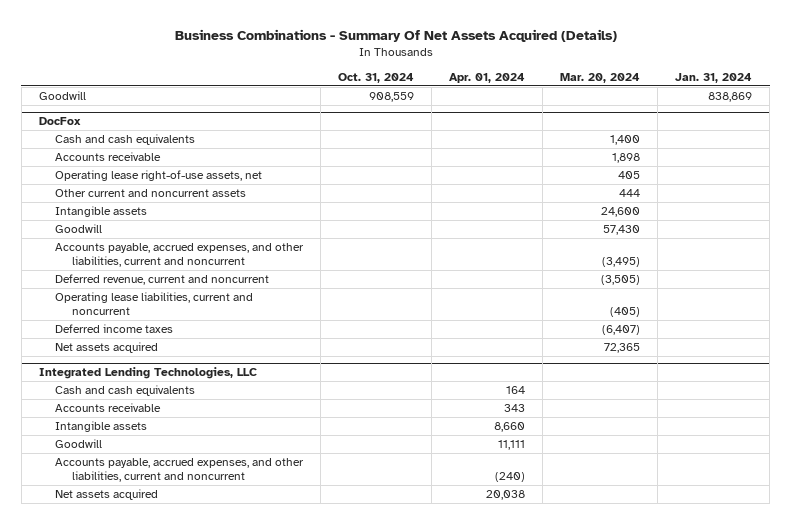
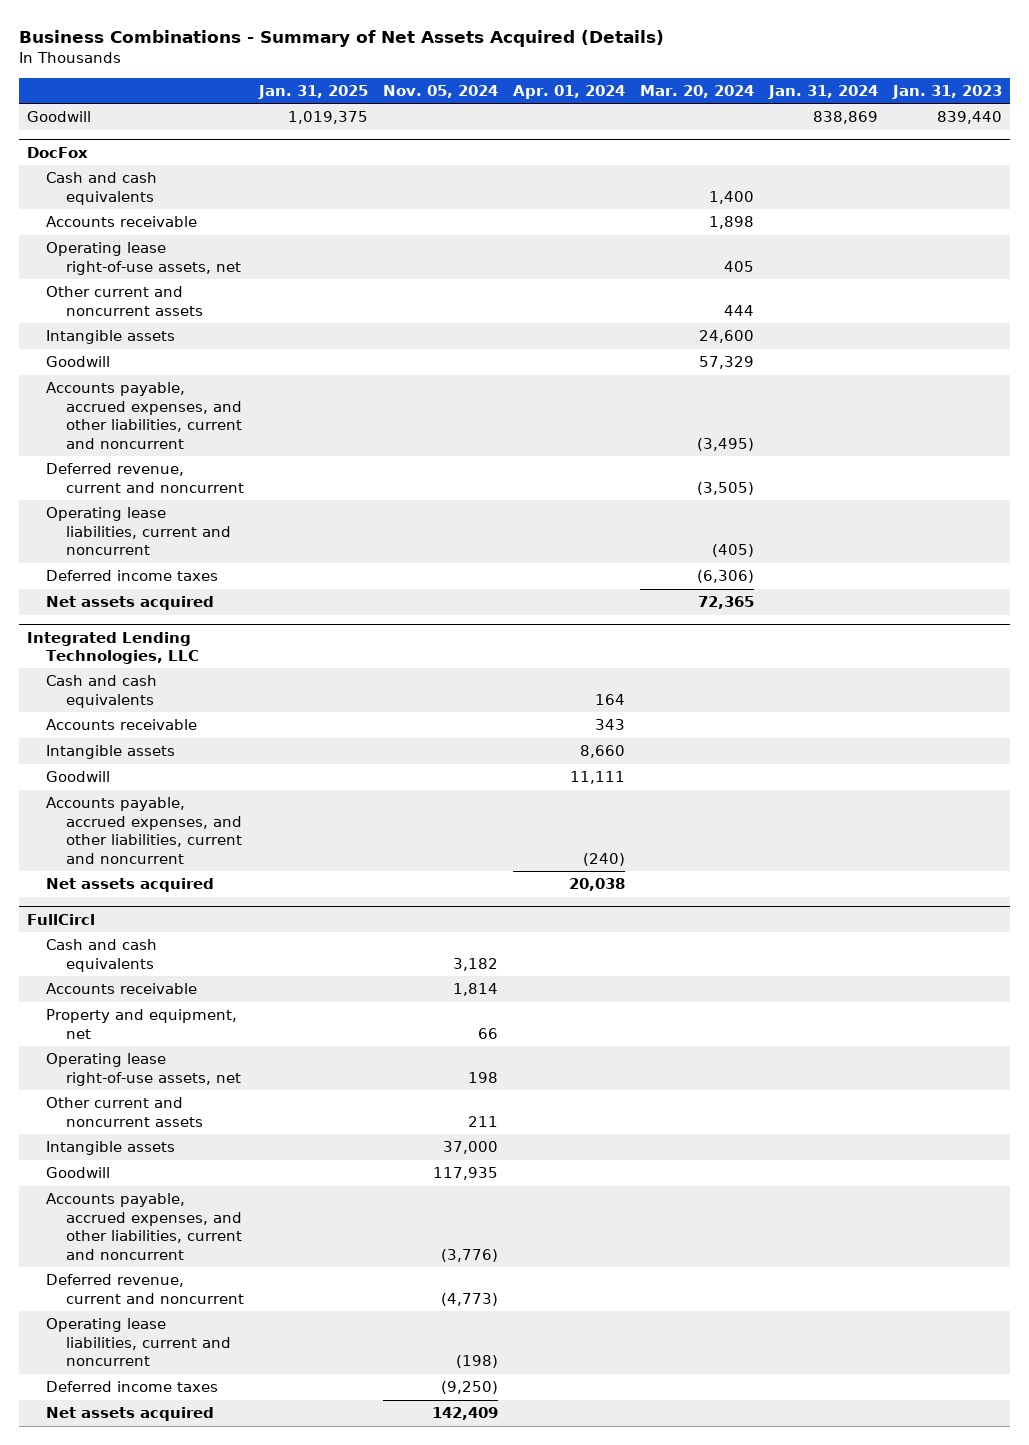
[174,28,617,42] Business Combinations - Summary Of Net Assets Acquired (Details) -> [19,29,665,47] Business Combinations - Summary of Net Assets Acquired (Details)
[338,72,415,83] Oct. 31, 2024 -> none
none -> [257,84,368,99] Jan. 31, 2025
none -> [382,84,498,98] Nov. 05, 2024
none -> [892,84,1003,99] Jan. 31, 2023
[603,225,641,236] 57,430 -> [699,356,755,370] 57,329
[602,325,641,336] (6,407) -> [697,570,755,584] (6,306)
none -> [27,913,96,925] FullCircl
none -> [46,939,158,972] Cash and cash equivalents
none -> [46,983,198,995] Accounts receivable
none -> [46,1009,238,1039] Property and equipment, net
none -> [46,1053,241,1086] Operating lease right-of-use assets, net
none -> [46,1097,203,1127] Other current and noncurrent assets
none -> [46,1141,176,1156] Intangible assets
none -> [46,1167,111,1179] Goodwill
none -> [46,1193,242,1260] Accounts payable, accrued expenses, and other liabilities, current and noncurrent
none -> [46,1274,244,1304] Deferred revenue, current and noncurrent
none -> [46,1318,231,1367] Operating lease liabilities, current and noncurrent
none -> [46,1381,219,1393] Deferred income taxes
none -> [46,1407,215,1422] Net assets acquired

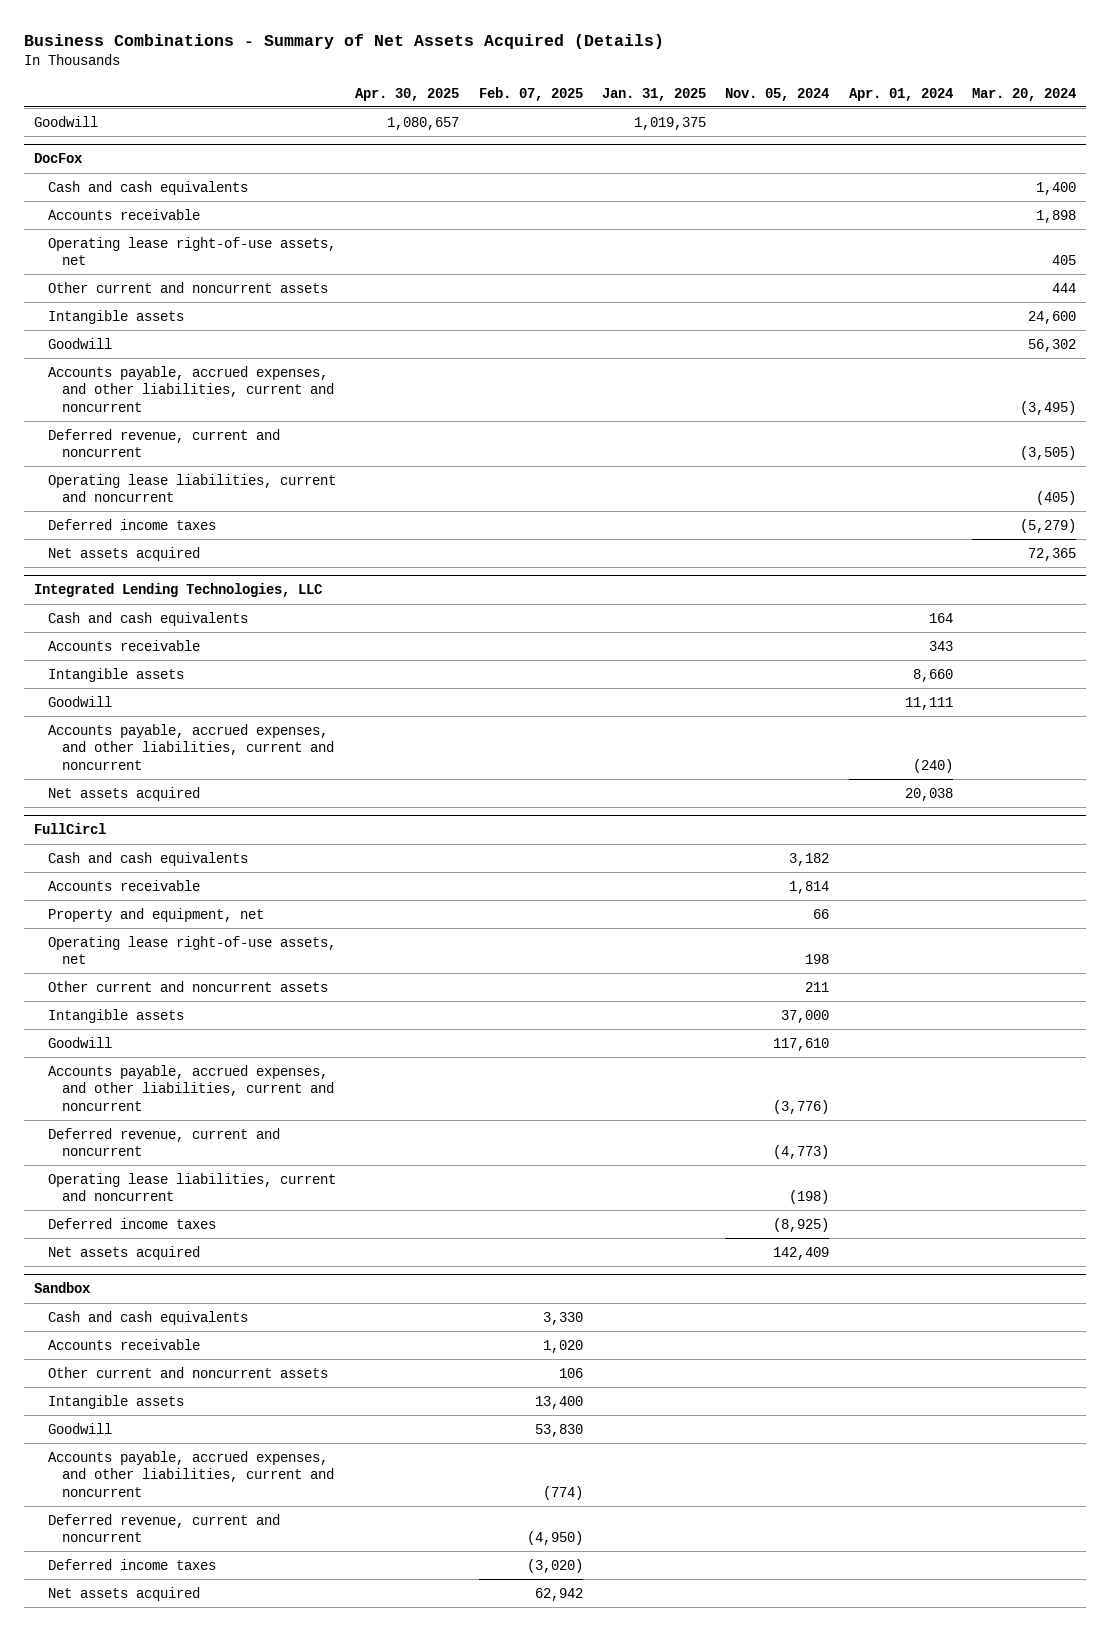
[768,84,879,99] Jan. 31, 2024 -> none
[892,84,1003,99] Jan. 31, 2023 -> none
none -> [355,87,460,101] Apr. 30, 2025
none -> [478,86,583,101] Feb. 07, 2025
[699,356,755,370] 57,329 -> [1028,338,1077,352] 56,302
[697,570,755,584] (6,306) -> [1020,518,1077,533] (5,279)
[432,1167,498,1181] 117,935 -> [773,1037,830,1051] 117,610
[440,1381,498,1395] (9,250) -> [773,1217,830,1232] (8,925)
none -> [33,1282,91,1294] Sandbox
none -> [47,1310,248,1325] Cash and cash equivalents
none -> [47,1338,200,1350] Accounts receivable
none -> [47,1366,328,1378] Other current and noncurrent assets
none -> [47,1394,184,1409] Intangible assets
none -> [47,1422,112,1434] Goodwill
none -> [47,1450,335,1497] Accounts payable, accrued expenses, and other liabilities, current and noncurrent
none -> [47,1513,280,1543] Deferred revenue, current and noncurrent
none -> [47,1558,216,1570] Deferred income taxes
none -> [47,1586,200,1601] Net assets acquired

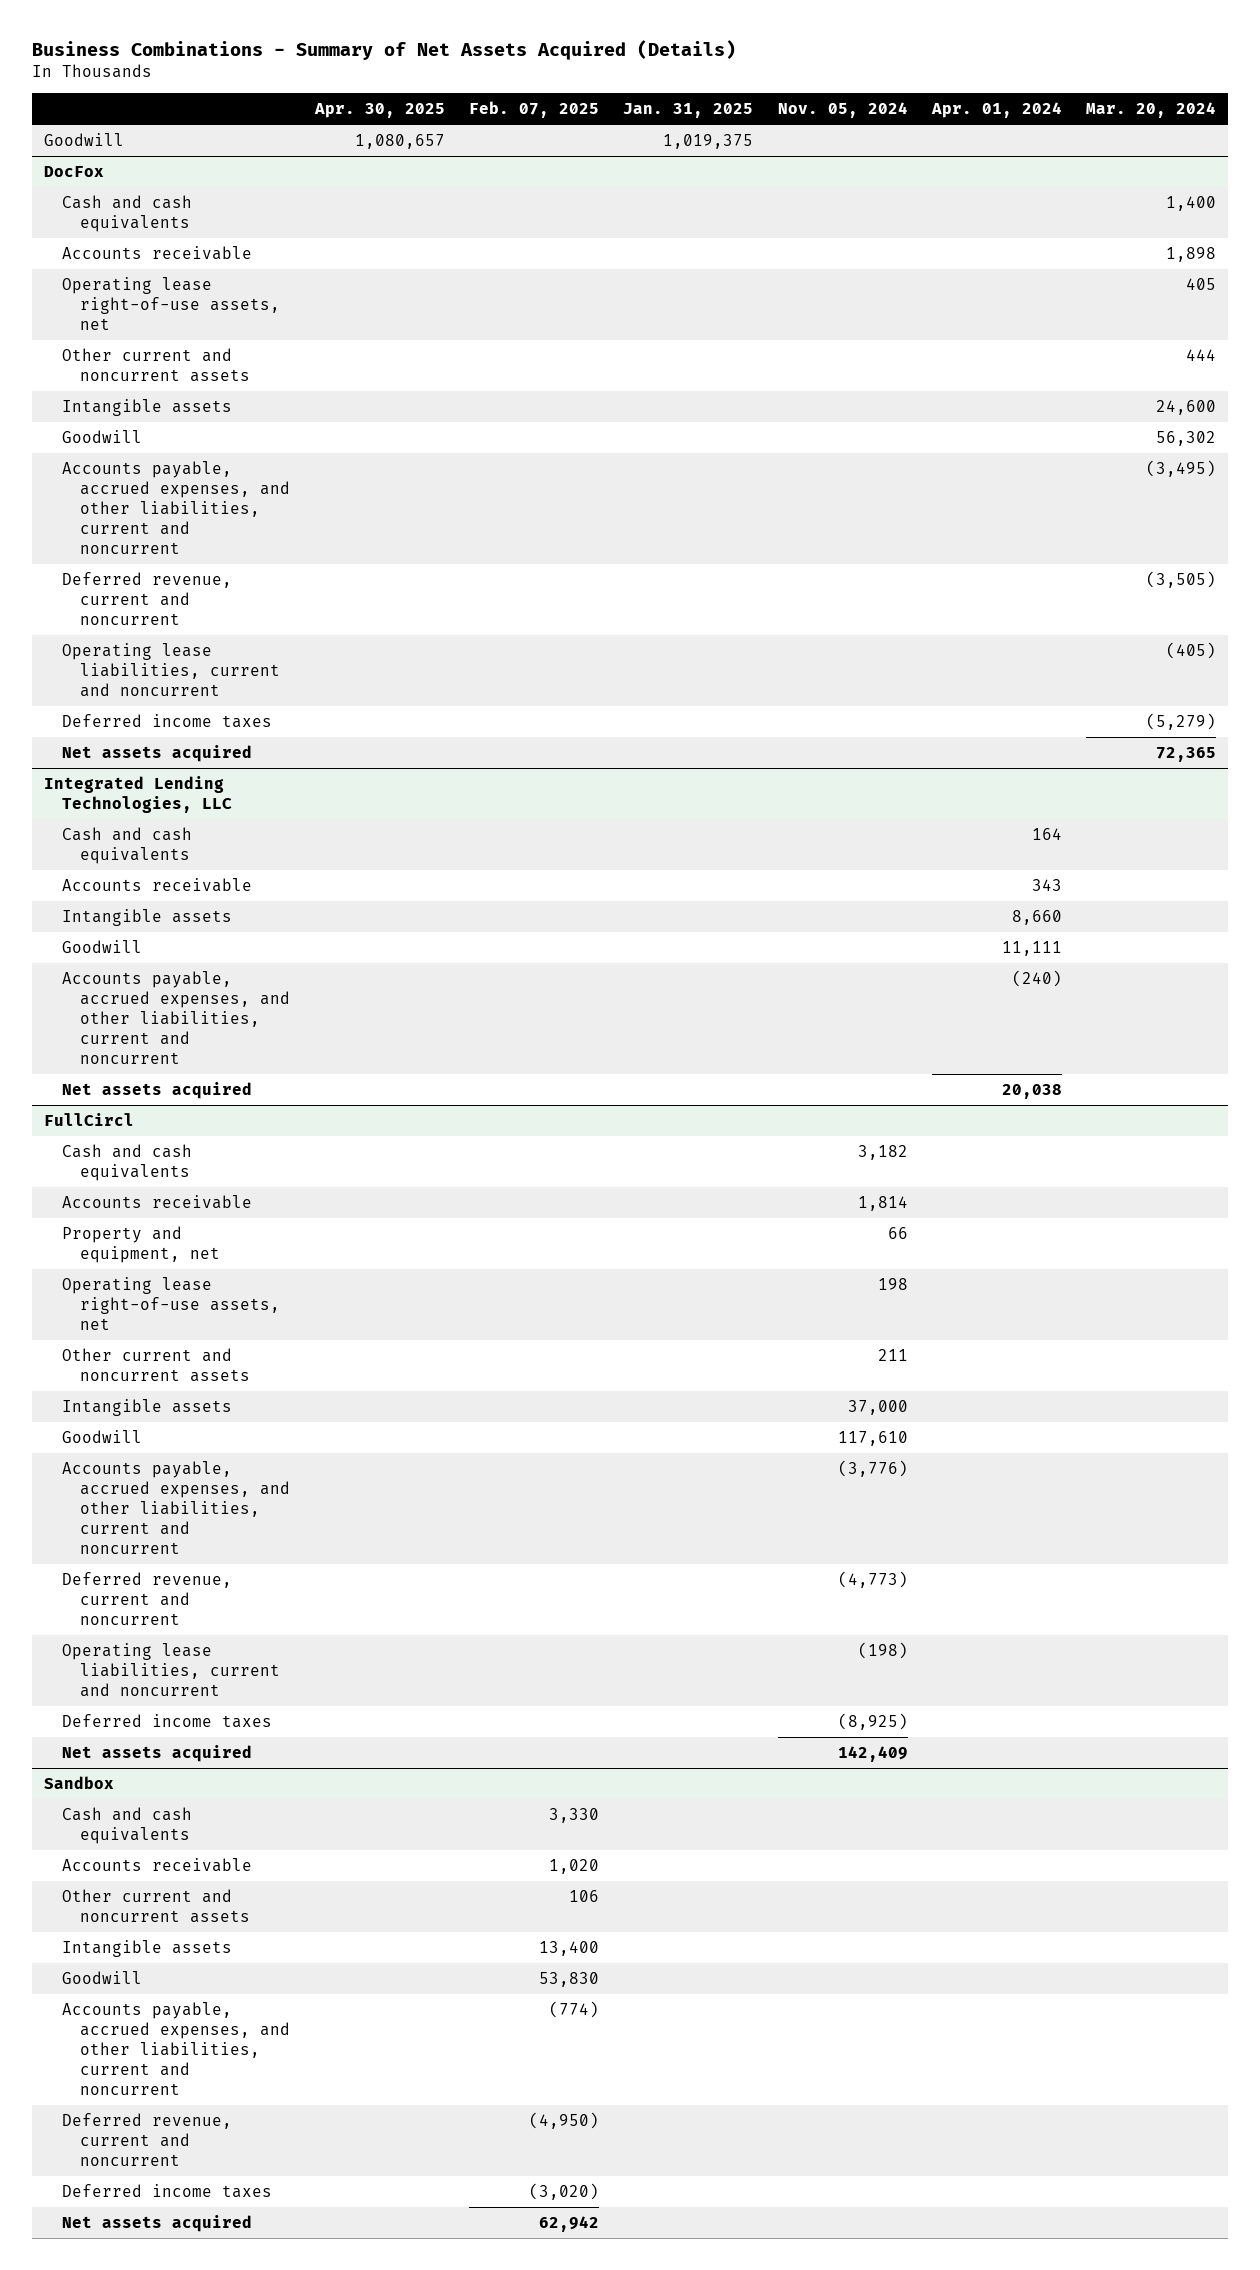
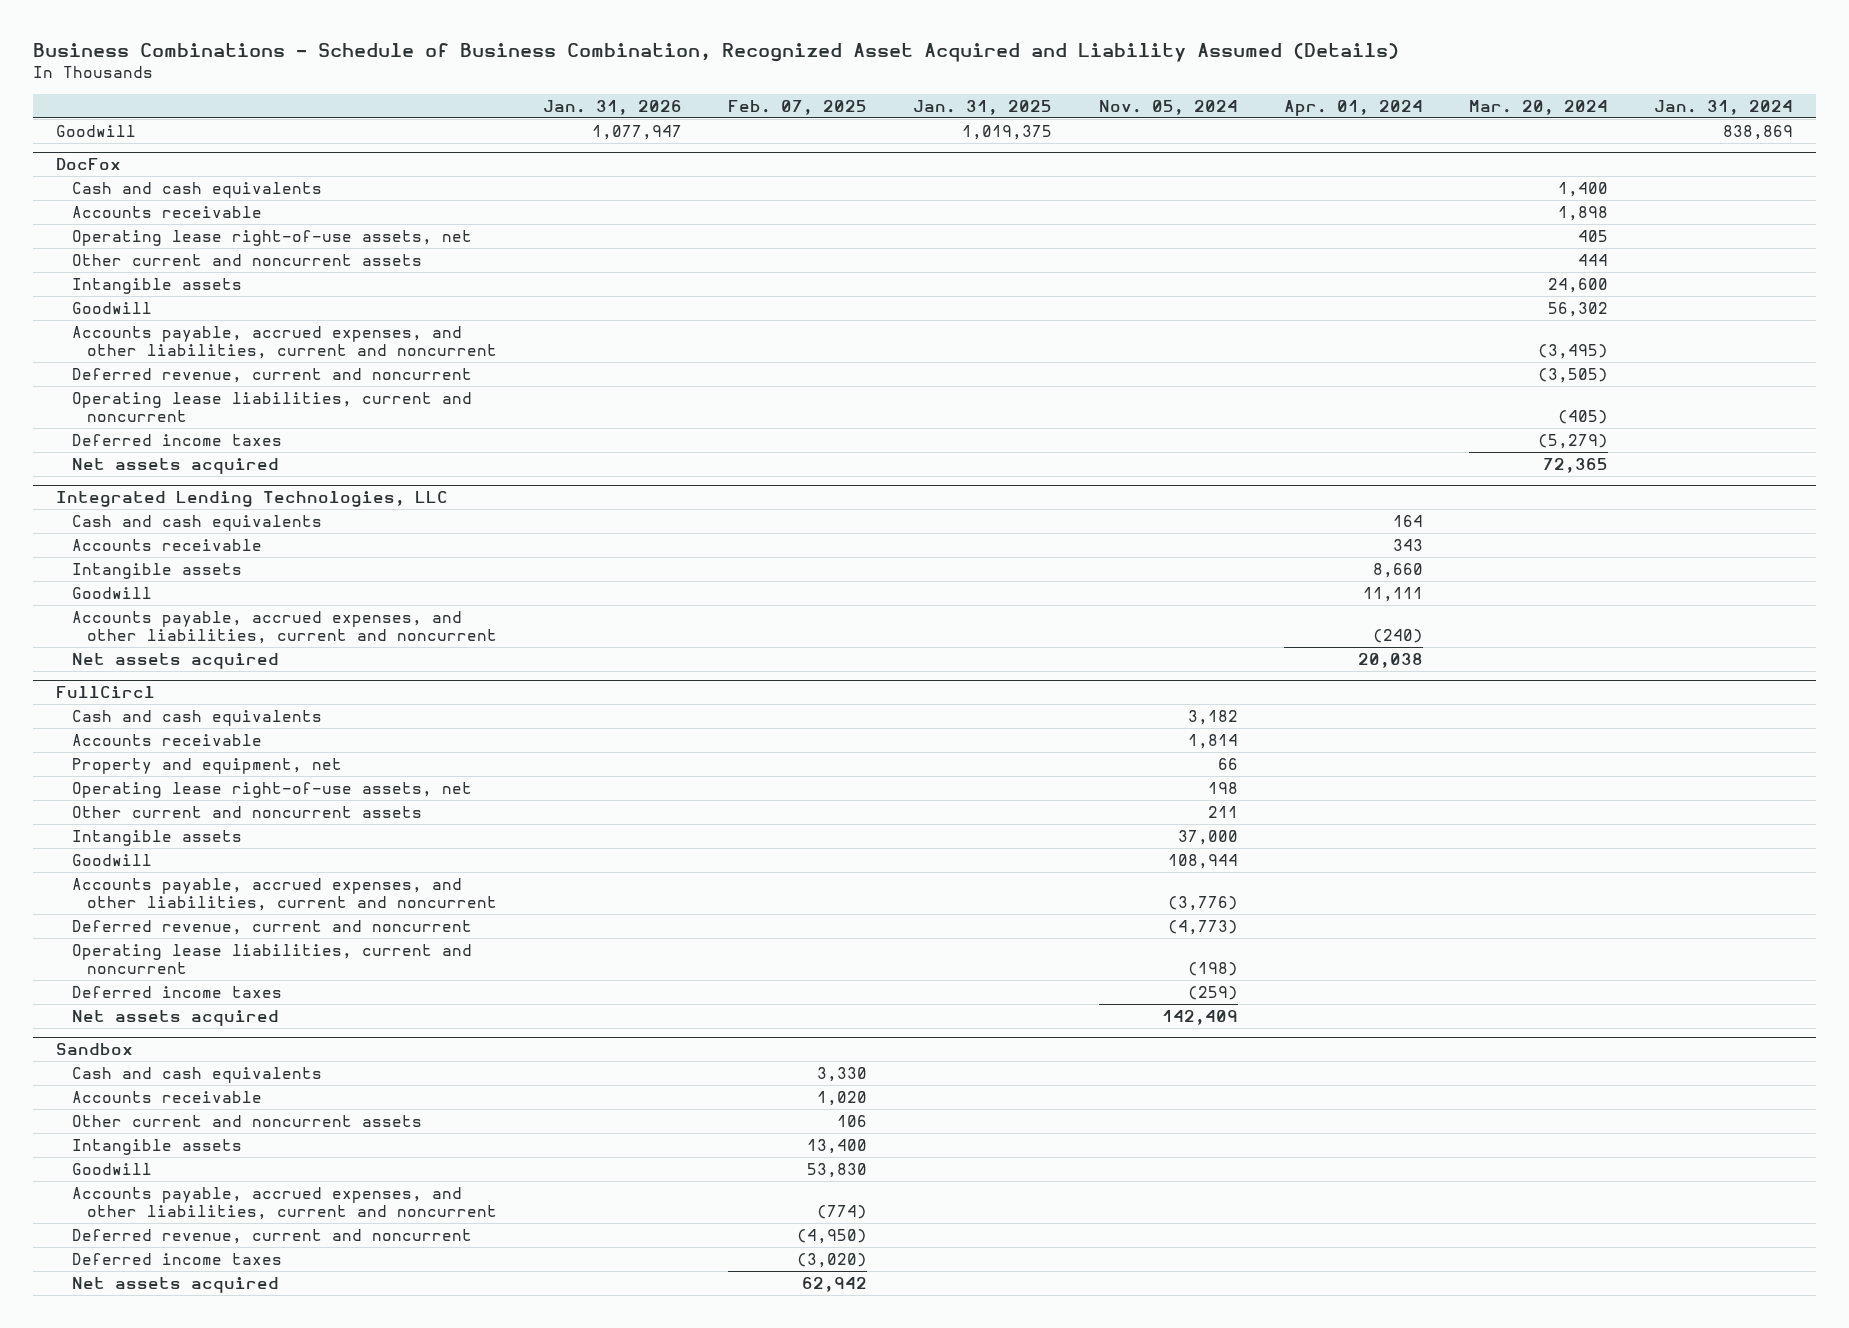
[31,40,736,61] Business Combinations - Summary of Net Assets Acquired (Details) -> [33,43,1400,63] Business Combinations - Schedule of Business Combination, Recognized Asset Acquired and Liability Assumed (Details)
[313,103,445,119] Apr. 30, 2025 -> none
none -> [543,99,683,115] Jan. 31, 2026
none -> [1654,99,1794,115] Jan. 31, 2024
[837,1430,908,1446] 117,610 -> [1167,853,1238,869] 108,944
[837,1712,908,1730] (8,925) -> [1187,985,1238,1000] (259)

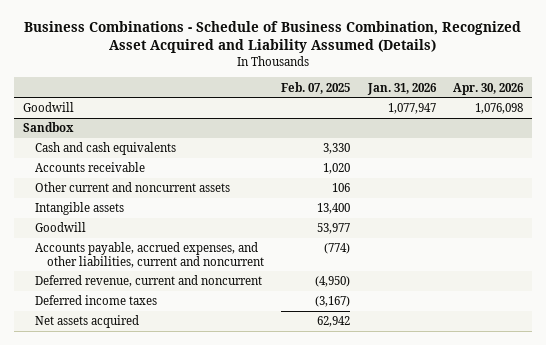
[913,99,1053,115] Jan. 31, 2025 -> none
[1098,99,1238,115] Nov. 05, 2024 -> none
[1283,99,1423,116] Apr. 01, 2024 -> none
[1468,99,1608,115] Mar. 20, 2024 -> none
[1654,99,1794,115] Jan. 31, 2024 -> none
none -> [452,82,524,95] Apr. 30, 2026
[56,157,122,170] DocFox -> none
[71,181,322,198] Cash and cash equivalents -> none
[71,205,262,218] Accounts receivable -> none
[71,229,472,246] Operating lease right-of-use assets, net -> none
[71,253,422,266] Other current and noncurrent assets -> none
[71,277,242,294] Intangible assets -> none
[71,301,152,314] Goodwill -> none
[71,325,497,360] Accounts payable, accrued expenses, and other liabilities, current and noncurrent -> none
[71,367,472,383] Deferred revenue, current and noncurrent -> none
[71,391,472,423] Operating lease liabilities, current and noncurrent -> none
[71,433,282,446] Deferred income taxes -> none
[71,457,279,474] Net assets acquired -> none
[56,490,449,507] Integrated Lending Technologies, LLC -> none
[71,514,322,531] Cash and cash equivalents -> none
[71,538,262,551] Accounts receivable -> none
[71,562,242,579] Intangible assets -> none
[71,586,152,599] Goodwill -> none
[71,610,497,645] Accounts payable, accrued expenses, and other liabilities, current and noncurrent -> none
[71,652,279,669] Net assets acquired -> none
[56,685,156,698] FullCircl -> none
[71,709,322,726] Cash and cash equivalents -> none
[71,733,262,746] Accounts receivable -> none
[71,757,342,774] Property and equipment, net -> none
[71,781,472,798] Operating lease right-of-use assets, net -> none
[71,805,422,818] Other current and noncurrent assets -> none
[71,829,242,846] Intangible assets -> none
[71,853,152,866] Goodwill -> none
[71,877,497,912] Accounts payable, accrued expenses, and other liabilities, current and noncurrent -> none
[71,919,472,935] Deferred revenue, current and noncurrent -> none
[71,943,472,975] Operating lease liabilities, current and noncurrent -> none
[71,985,282,998] Deferred income taxes -> none
[71,1009,279,1026] Net assets acquired -> none
[807,1162,868,1178] 53,830 -> [317,223,351,235] 53,977
[797,1252,868,1268] (3,020) -> [315,296,351,308] (3,167)

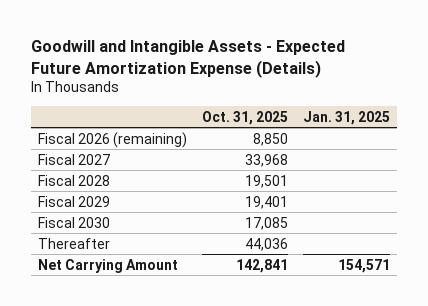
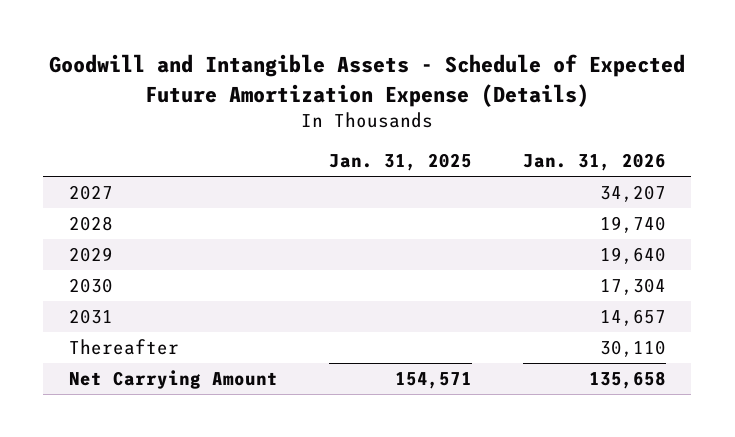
[30,40,345,78] Goodwill and Intangible Assets - Expected Future Amortization Expense (Details) -> [49,54,686,107] Goodwill and Intangible Assets - Schedule of Expected Future Amortization Expense (Details)
[201,110,288,125] Oct. 31, 2025 -> none
none -> [522,153,666,172] Jan. 31, 2026
[37,131,187,148] Fiscal 2026 (remaining) -> none
[37,153,110,165] Fiscal 2027 -> [68,184,113,200] 2027
[37,174,110,186] Fiscal 2028 -> [68,215,113,231] 2028
[37,195,110,207] Fiscal 2029 -> [68,246,113,262] 2029
[37,216,110,228] Fiscal 2030 -> [68,277,113,293] 2030
none -> [68,308,113,324] 2031

